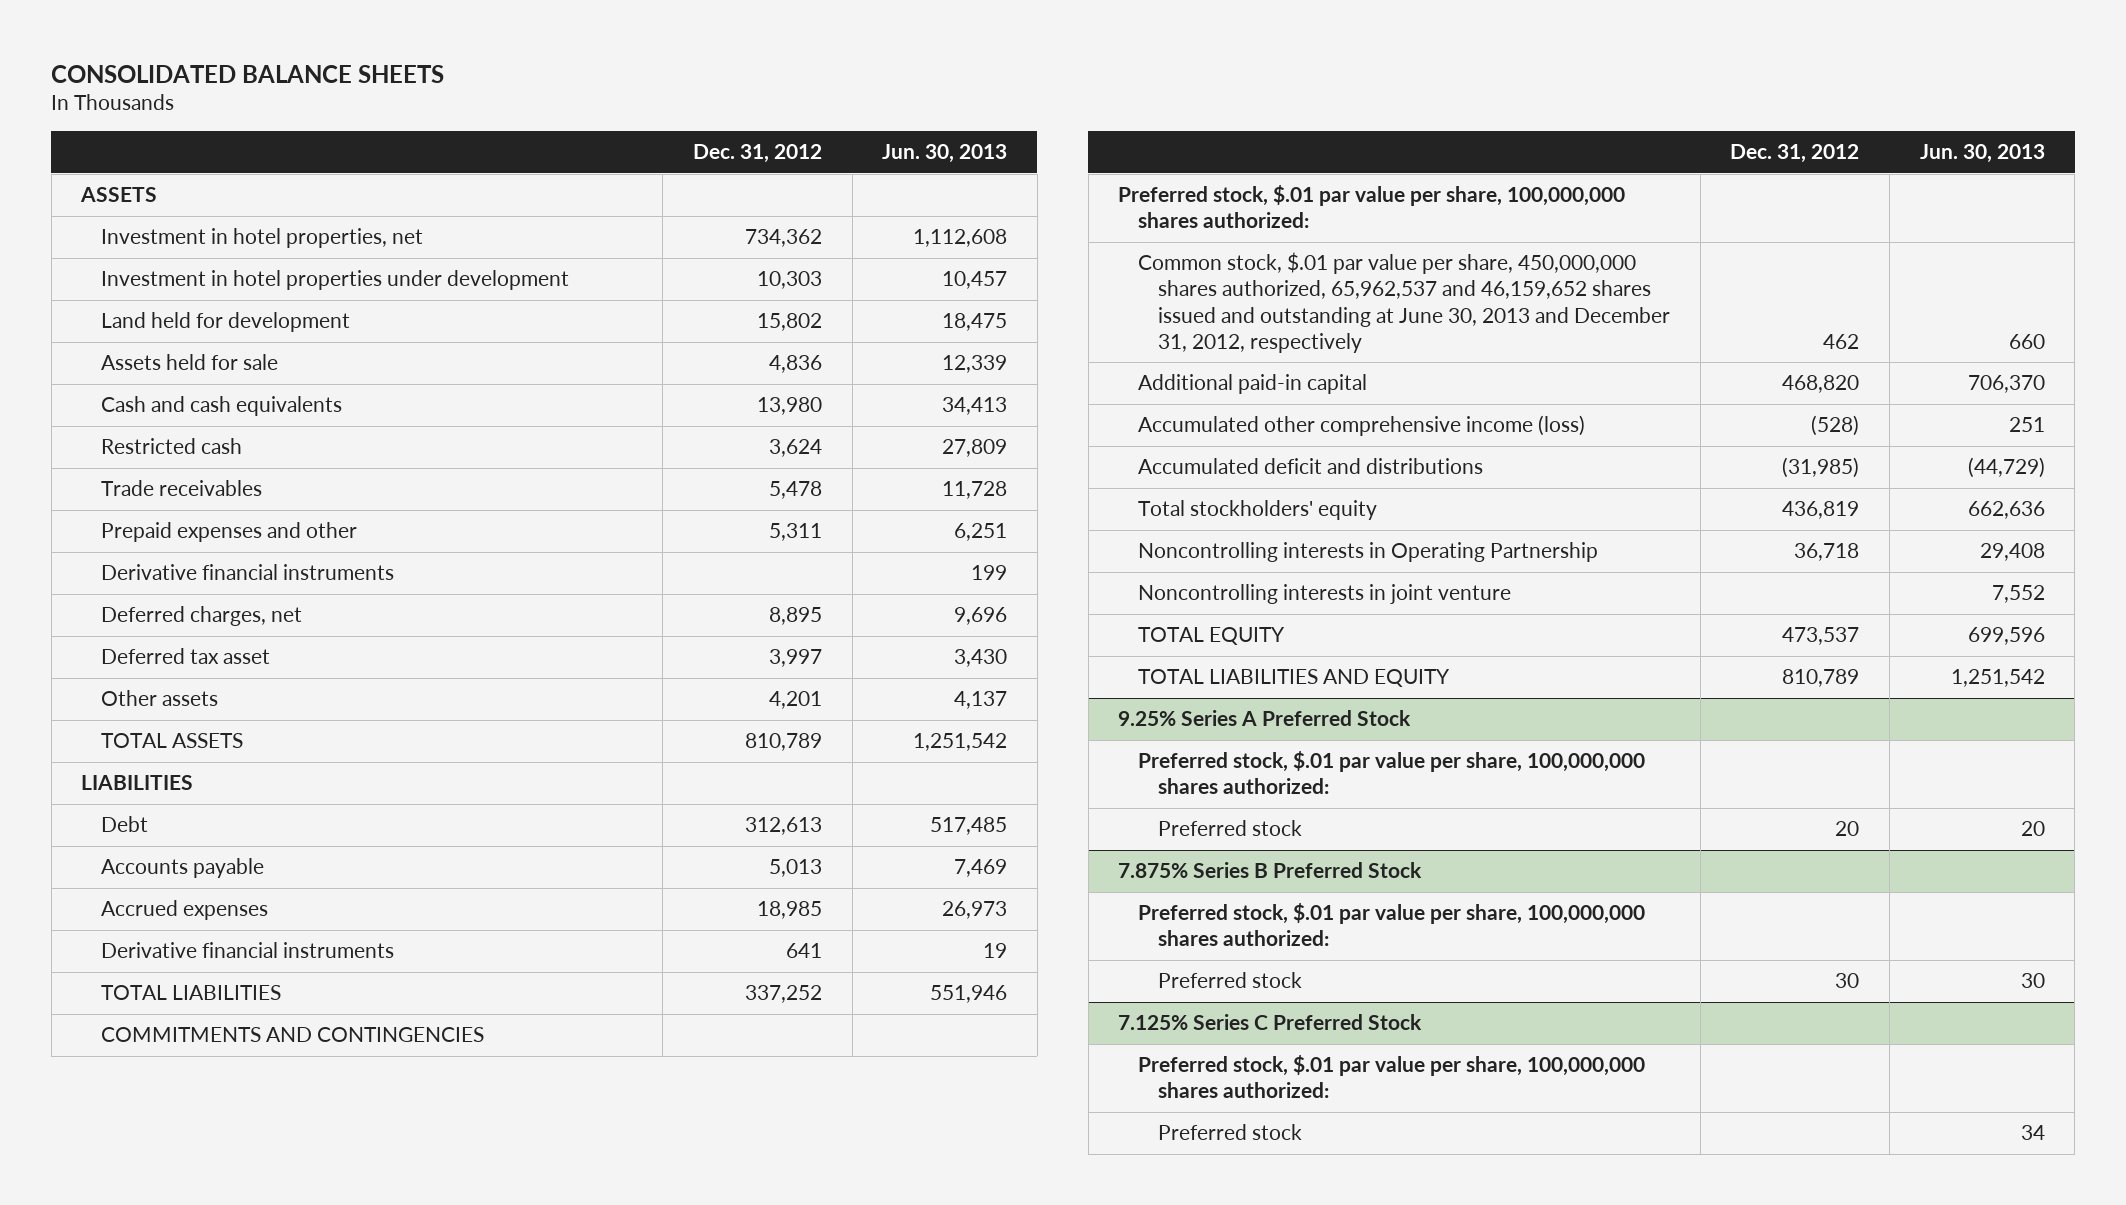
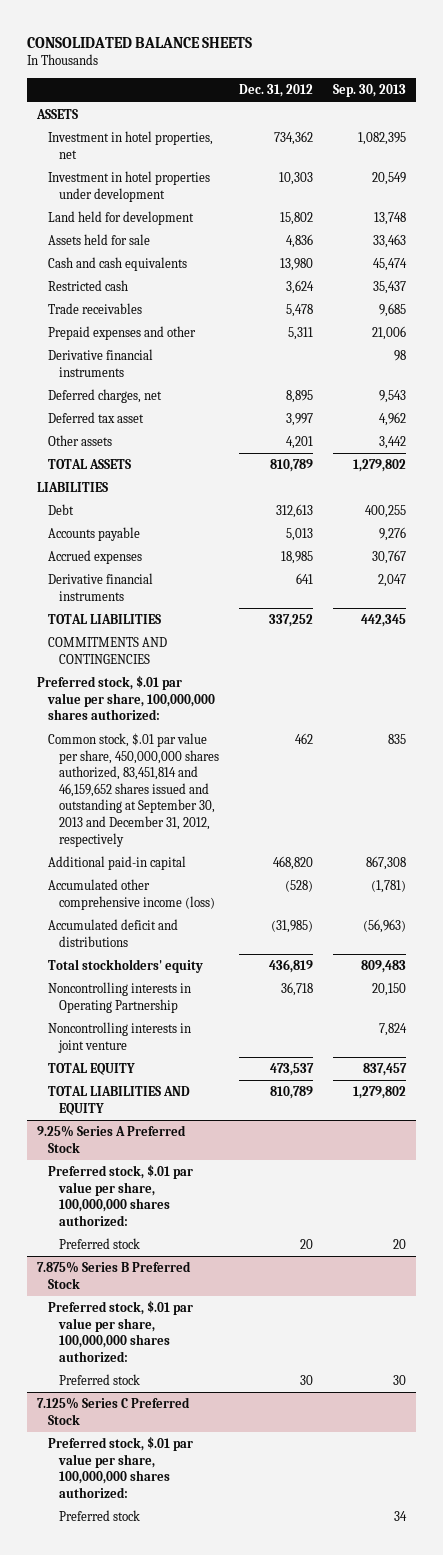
[882,144,1008,164] Jun. 30, 2013 -> none
none -> [333,84,407,98] Sep. 30, 2013
[1138,252,1671,353] Common stock, $.01 par value per share, 450,000,000 shares authorized, 65,962,537 and 46,159,652 shares issued and outstanding at June 30, 2013 and December 31, 2012, respectively -> [48,733,220,847] Common stock, $.01 par value per share, 450,000,000 shares authorized, 83,451,814 and 46,159,652 shares issued and outstanding at September 30, 2013 and December 31, 2012, respectively

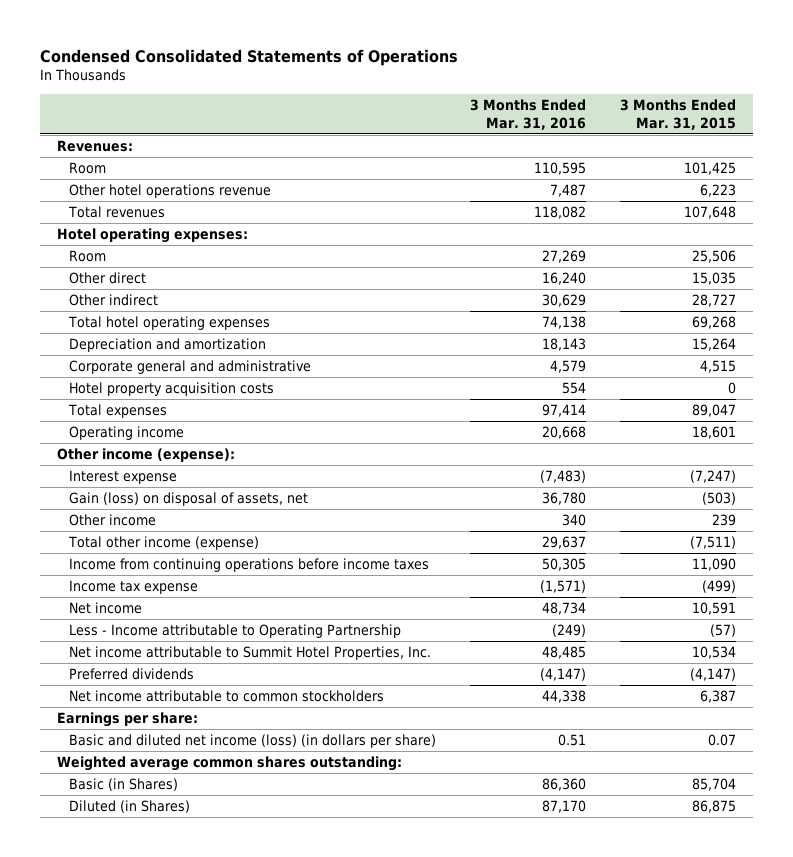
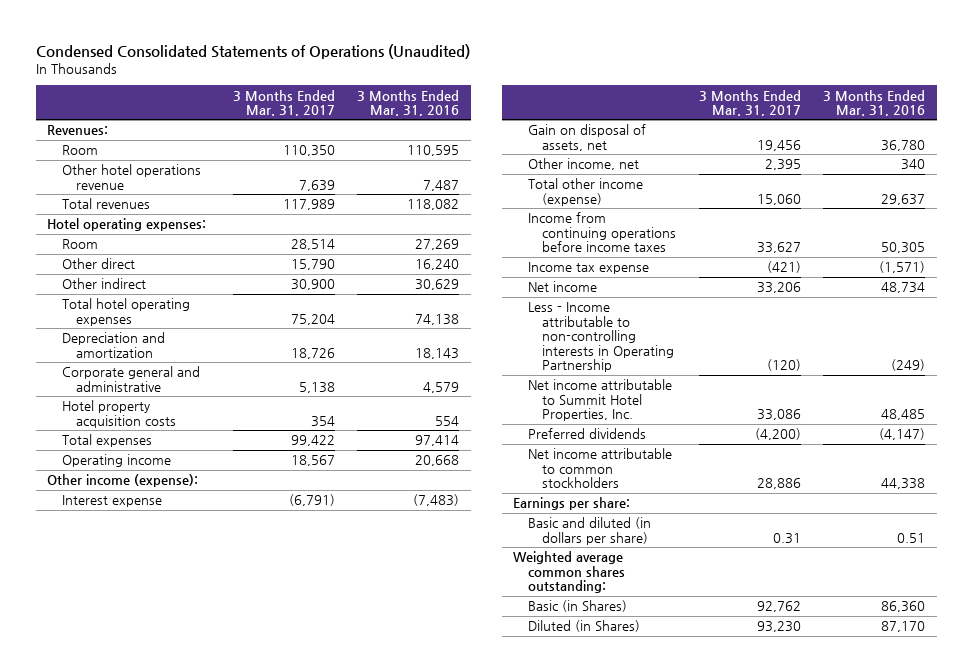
[40,48,459,66] Condensed Consolidated Statements of Operations -> [36,43,471,59] Condensed Consolidated Statements of Operations (Unaudited)
[620,99,737,130] 3 Months Ended Mar. 31, 2015 -> none
none -> [232,89,335,117] 3 Months Ended Mar. 31, 2017
[69,492,309,507] Gain (loss) on disposal of assets, net -> [527,124,646,151] Gain on disposal of assets, net
[69,514,157,527] Other income -> [527,158,639,171] Other income, net
[69,624,402,639] Less - Income attributable to Operating Partnership -> [527,302,675,373] Less - Income attributable to non-controlling interests in Operating Partnership
[69,734,437,749] Basic and diluted net income (loss) (in dollars per share) -> [527,517,651,545] Basic and diluted (in dollars per share)

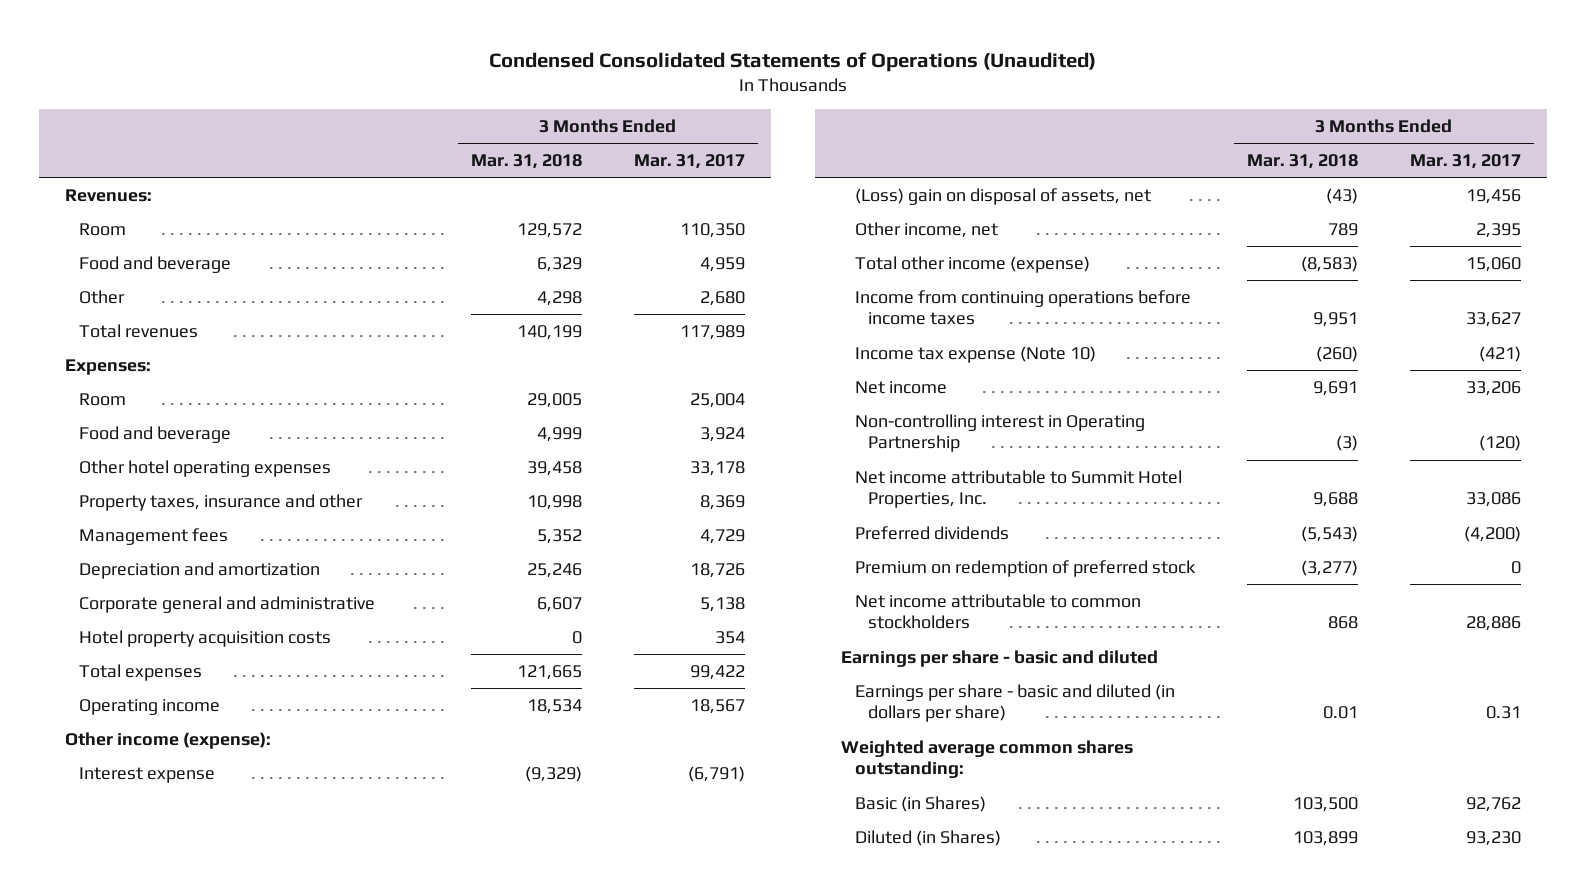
[357,89,460,117] 3 Months Ended Mar. 31, 2016 -> none
none -> [470,153,582,169] Mar. 31, 2018
none -> [78,255,231,273] Food and beverage
[61,164,201,190] Other hotel operations revenue -> [78,289,125,304] Other
[298,179,335,191] 7,639 -> [699,290,745,306] 2,680
[47,218,207,232] Hotel operating expenses: -> none
[61,278,146,290] Other indirect -> none
[61,298,190,326] Total hotel operating expenses -> none
none -> [65,358,152,375] Expenses:
[290,239,335,251] 28,514 -> [689,392,745,408] 25,004
none -> [78,425,231,443] Food and beverage
[61,258,135,270] Other direct -> [78,459,331,477] Other hotel operating expenses
[290,259,335,271] 15,790 -> [689,460,745,476] 33,178
none -> [78,493,363,511] Property taxes, insurance and other
none -> [78,527,228,545] Management fees
[527,124,646,151] Gain on disposal of assets, net -> [854,187,1151,205] (Loss) gain on disposal of assets, net
[527,262,649,275] Income tax expense -> [854,345,1096,363] Income tax expense (Note 10)
[527,302,675,373] Less - Income attributable to non-controlling interests in Operating Partnership -> [854,413,1145,453] Non-controlling interest in Operating Partnership
none -> [854,559,1196,577] Premium on redemption of preferred stock
[513,497,631,511] Earnings per share: -> [841,649,1159,667] Earnings per share - basic and diluted
[527,517,651,545] Basic and diluted (in dollars per share) -> [854,683,1175,723] Earnings per share - basic and diluted (in dollars per share)

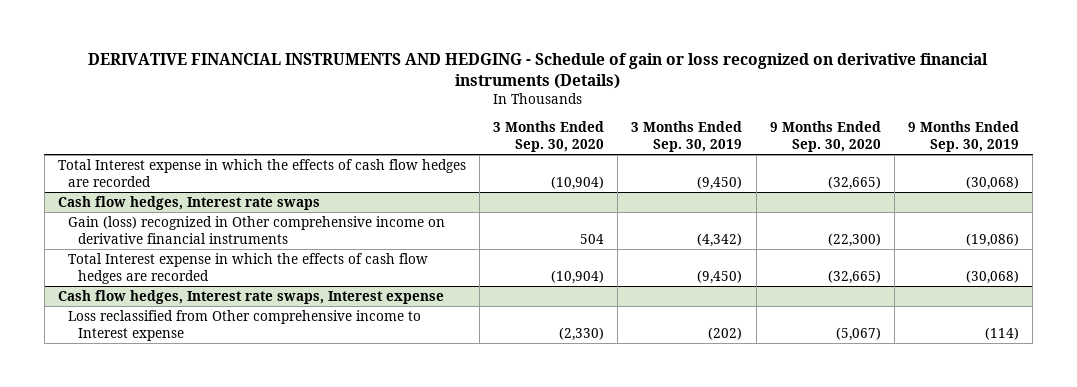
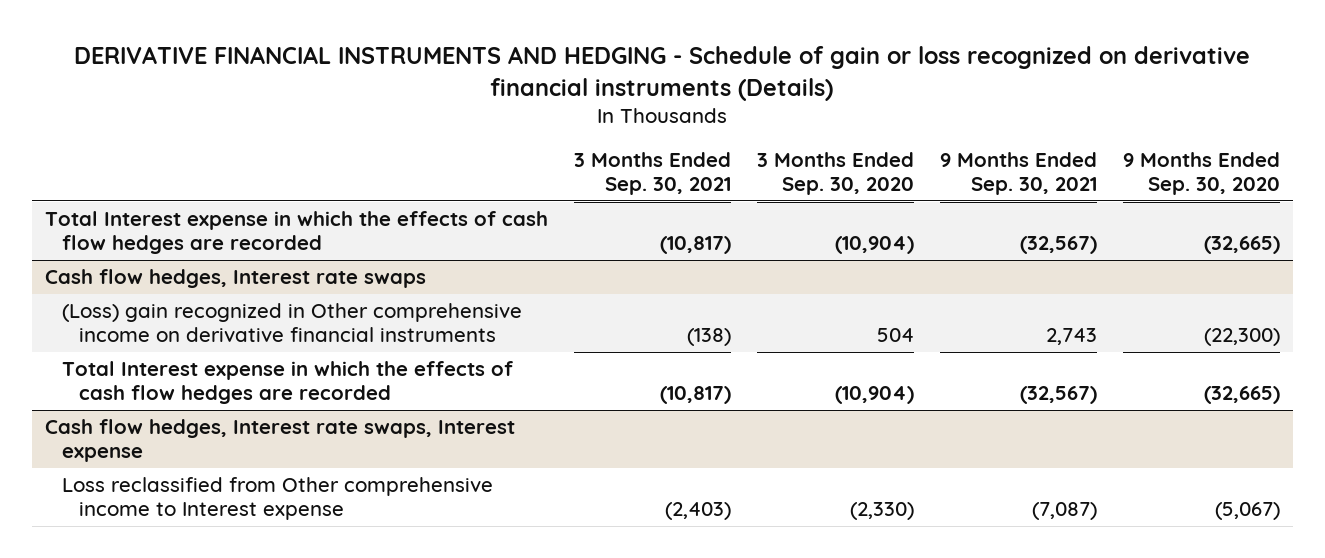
[631,121,743,153] 3 Months Ended Sep. 30, 2019 -> none
[908,121,1020,153] 9 Months Ended Sep. 30, 2019 -> none
none -> [574,152,732,196] 3 Months Ended Sep. 30, 2021
none -> [939,152,1097,196] 9 Months Ended Sep. 30, 2021
[67,215,445,244] Gain (loss) recognized in Other comprehensive income on derivative financial instruments -> [62,303,523,342] (Loss) gain recognized in Other comprehensive income on derivative financial instruments

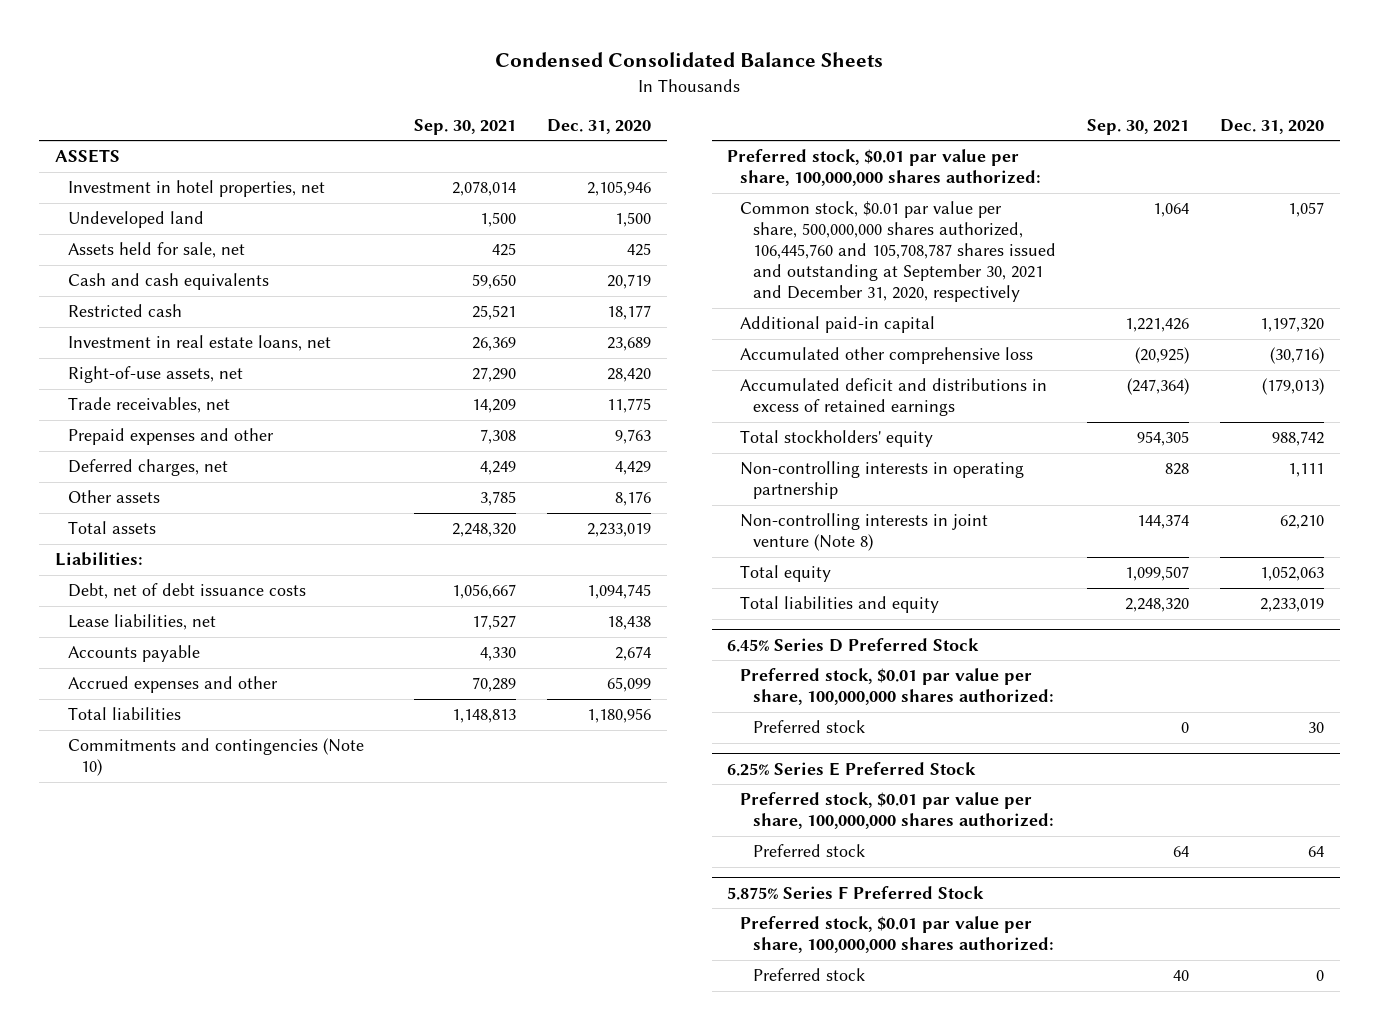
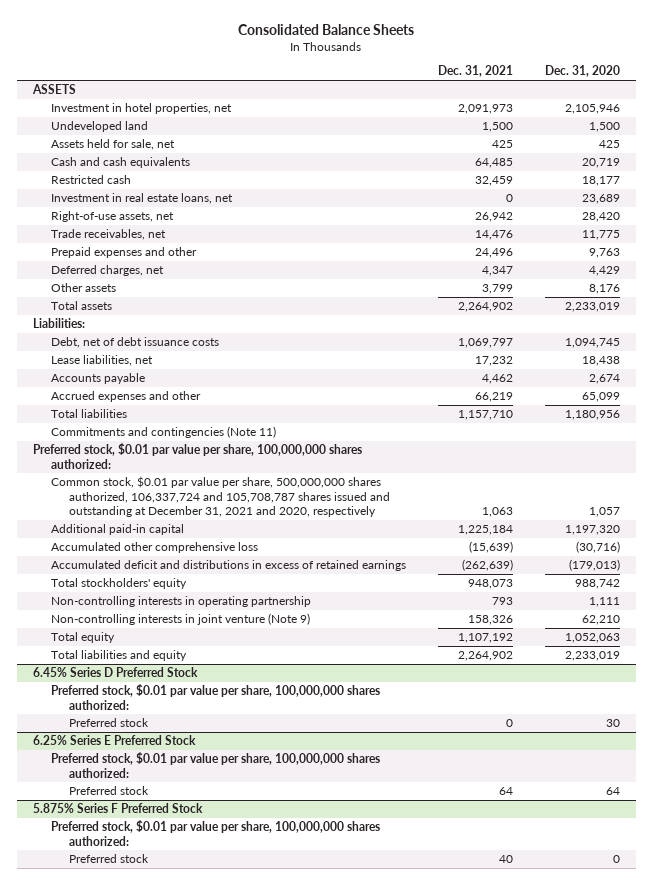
[495,52,884,68] Condensed Consolidated Balance Sheets -> [238,24,415,36] Consolidated Balance Sheets
[414,118,517,135] Sep. 30, 2021 -> none
none -> [437,65,513,78] Dec. 31, 2021
[67,738,364,777] Commitments and contingencies (Note 10) -> [50,426,276,439] Commitments and contingencies (Note 11)
[740,201,1057,303] Common stock, $0.01 par value per share, 500,000,000 shares authorized, 106,445,760 and 105,708,787 shares issued and outstanding at September 30, 2021 and December 31, 2020, respectively -> [50,476,390,518] Common stock, $0.01 par value per share, 500,000,000 shares authorized, 106,337,724 and 105,708,787 shares issued and outstanding at December 31, 2021 and 2020, respectively
[740,513,989,552] Non-controlling interests in joint venture (Note 8) -> [50,613,310,626] Non-controlling interests in joint venture (Note 9)

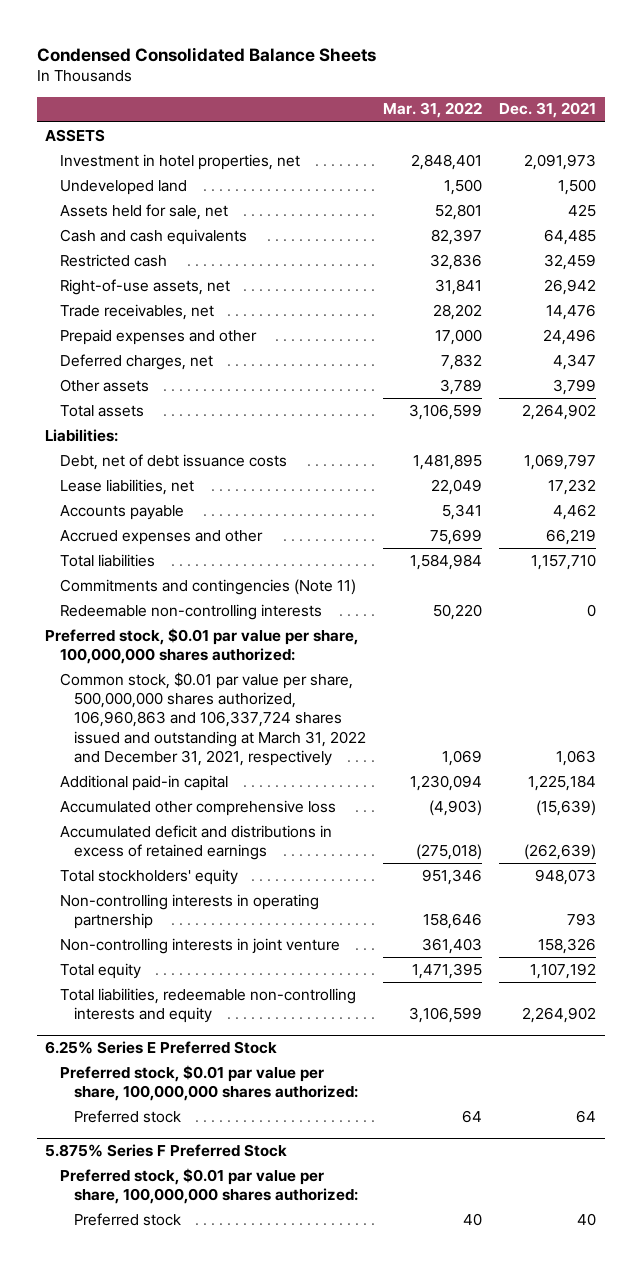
[238,24,415,36] Consolidated Balance Sheets -> [37,46,377,62] Condensed Consolidated Balance Sheets
[544,65,620,78] Dec. 31, 2020 -> none
none -> [383,102,483,119] Mar. 31, 2022
[50,193,233,205] Investment in real estate loans, net -> none
none -> [59,603,322,620] Redeemable non-controlling interests
[50,476,390,518] Common stock, $0.01 par value per share, 500,000,000 shares authorized, 106,337,724 and 105,708,787 shares issued and outstanding at December 31, 2021 and 2020, respectively -> [59,671,367,766] Common stock, $0.01 par value per share, 500,000,000 shares authorized, 106,960,863 and 106,337,724 shares issued and outstanding at March 31, 2022 and December 31, 2021, respectively
[50,613,310,626] Non-controlling interests in joint venture (Note 9) -> [59,937,340,954] Non-controlling interests in joint venture
[33,667,199,678] 6.45% Series D Preferred Stock -> none
[50,684,380,710] Preferred stock, $0.01 par value per share, 100,000,000 shares authorized: -> none
[68,718,149,728] Preferred stock -> none
[50,650,187,662] Total liabilities and equity -> [59,987,356,1024] Total liabilities, redeemable non-controlling interests and equity

